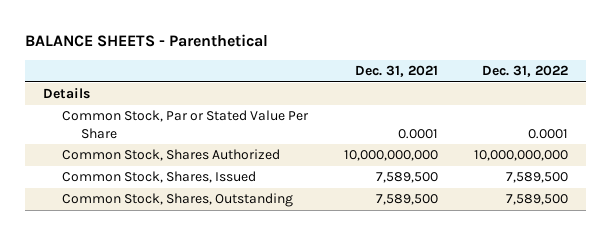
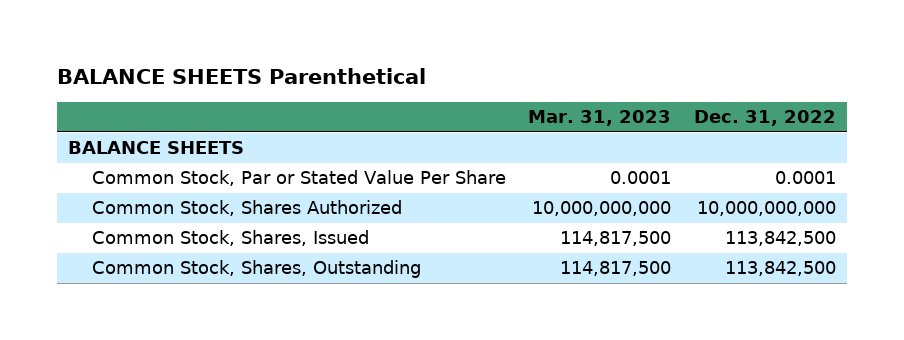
[24,34,268,48] BALANCE SHEETS - Parenthetical -> [57,68,427,85] BALANCE SHEETS Parenthetical
[354,65,438,78] Dec. 31, 2021 -> none
none -> [528,110,672,127] Mar. 31, 2023
[42,88,90,100] Details -> [68,141,245,155] BALANCE SHEETS
[505,172,568,184] 7,589,500 -> [724,231,836,247] 113,842,500
[505,194,568,206] 7,589,500 -> [724,261,836,277] 113,842,500

